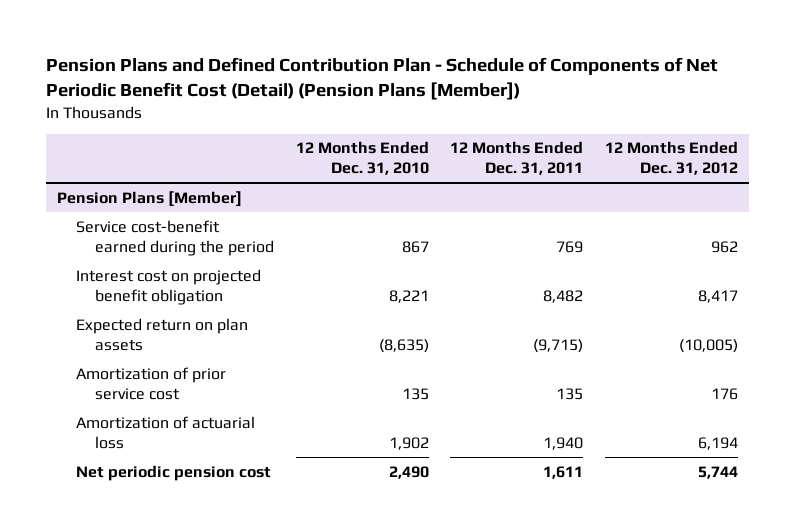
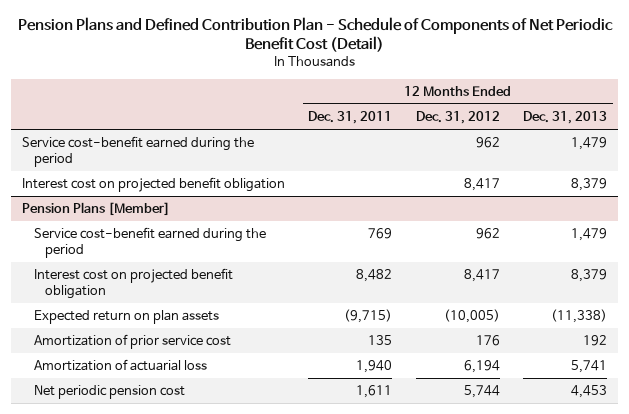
[45,56,718,100] Pension Plans and Defined Contribution Plan - Schedule of Components of Net Periodic Benefit Cost (Detail) (Pension Plans [Member]) -> [17,16,613,53] Pension Plans and Defined Contribution Plan - Schedule of Components of Net Periodic Benefit Cost (Detail)
[295,141,429,176] 12 Months Ended Dec. 31, 2010 -> none
none -> [522,110,607,124] Dec. 31, 2013
none -> [22,136,255,167] Service cost-benefit earned during the period
none -> [22,177,286,193] Interest cost on projected benefit obligation

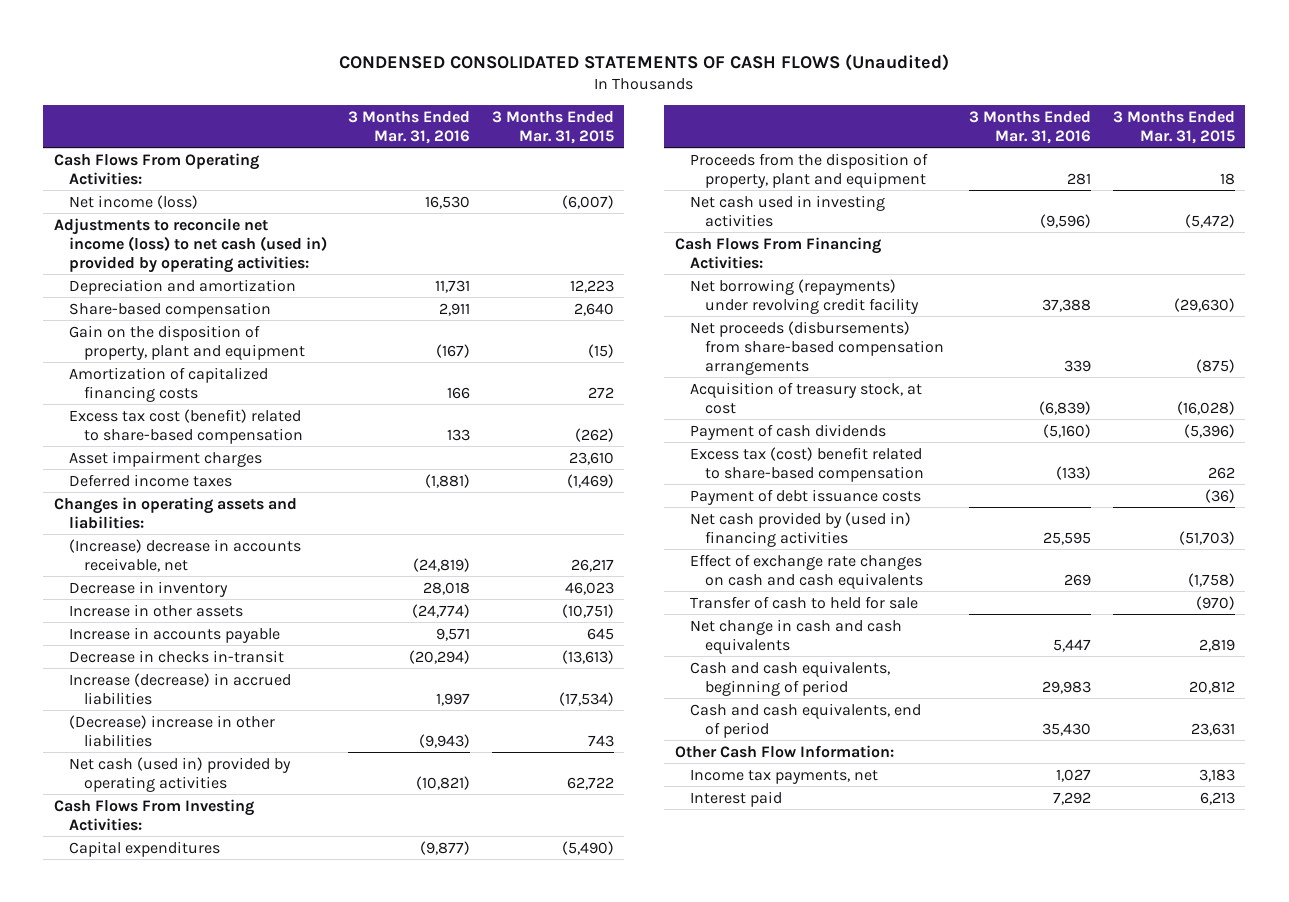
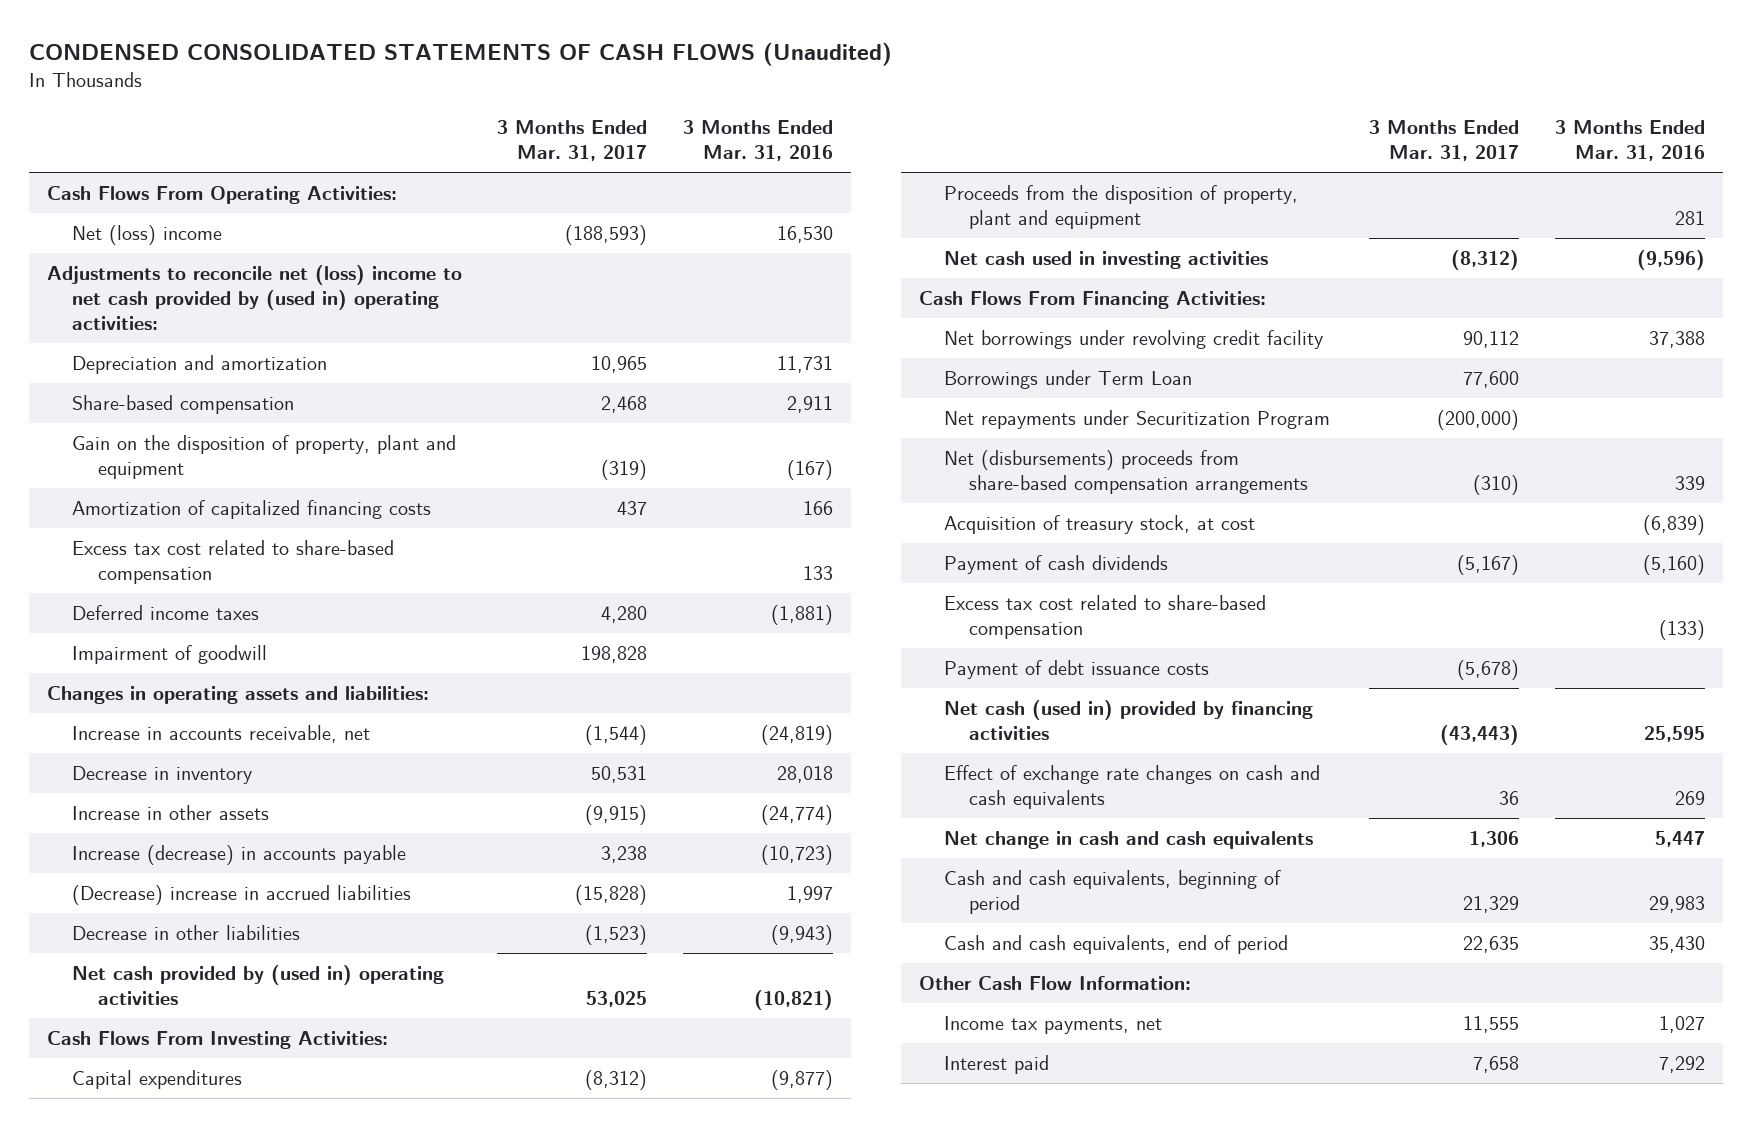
[491,110,614,144] 3 Months Ended Mar. 31, 2015 -> none
none -> [497,120,648,162] 3 Months Ended Mar. 31, 2017
[69,194,199,209] Net income (loss) -> [72,225,223,246] Net (loss) income
[53,217,328,273] Adjustments to reconcile net income (loss) to net cash (used in) provided by operating activities: -> [46,265,462,330] Adjustments to reconcile net (loss) income to net cash provided by (used in) operating activities:
[69,450,263,467] Asset impairment charges -> none
[69,408,304,444] Excess tax cost (benefit) related to share-based compensation -> [72,540,395,584] Excess tax cost related to share-based compensation
none -> [72,645,268,665] Impairment of goodwill
[69,538,302,572] (Increase) decrease in accounts receivable, net -> [72,725,371,744] Increase in accounts receivable, net
[69,649,285,663] Decrease in checks in-transit -> none
[69,626,281,643] Increase in accounts payable -> [72,845,407,866] Increase (decrease) in accounts payable
[436,627,471,641] 9,571 -> [761,845,834,866] (10,723)
[69,672,292,705] Increase (decrease) in accrued liabilities -> [72,885,412,906] (Decrease) increase in accrued liabilities
[69,714,276,747] (Decrease) increase in other liabilities -> [72,925,301,941] Decrease in other liabilities
[69,756,292,792] Net cash (used in) provided by operating activities -> [72,965,445,1005] Net cash provided by (used in) operating activities
[690,278,920,314] Net borrowing (repayments) under revolving credit facility -> [944,330,1324,350] Net borrowings under revolving credit facility
none -> [944,370,1193,390] Borrowings under Term Loan
none -> [944,410,1331,430] Net repayments under Securitization Program
[690,320,945,375] Net proceeds (disbursements) from share-based compensation arrangements -> [944,450,1309,494] Net (disbursements) proceeds from share-based compensation arrangements
[690,446,925,482] Excess tax (cost) benefit related to share-based compensation -> [944,595,1267,639] Excess tax cost related to share-based compensation
[690,511,912,547] Net cash provided by (used in) financing activities -> [944,700,1314,740] Net cash (used in) provided by financing activities
[690,595,919,609] Transfer of cash to held for sale -> none

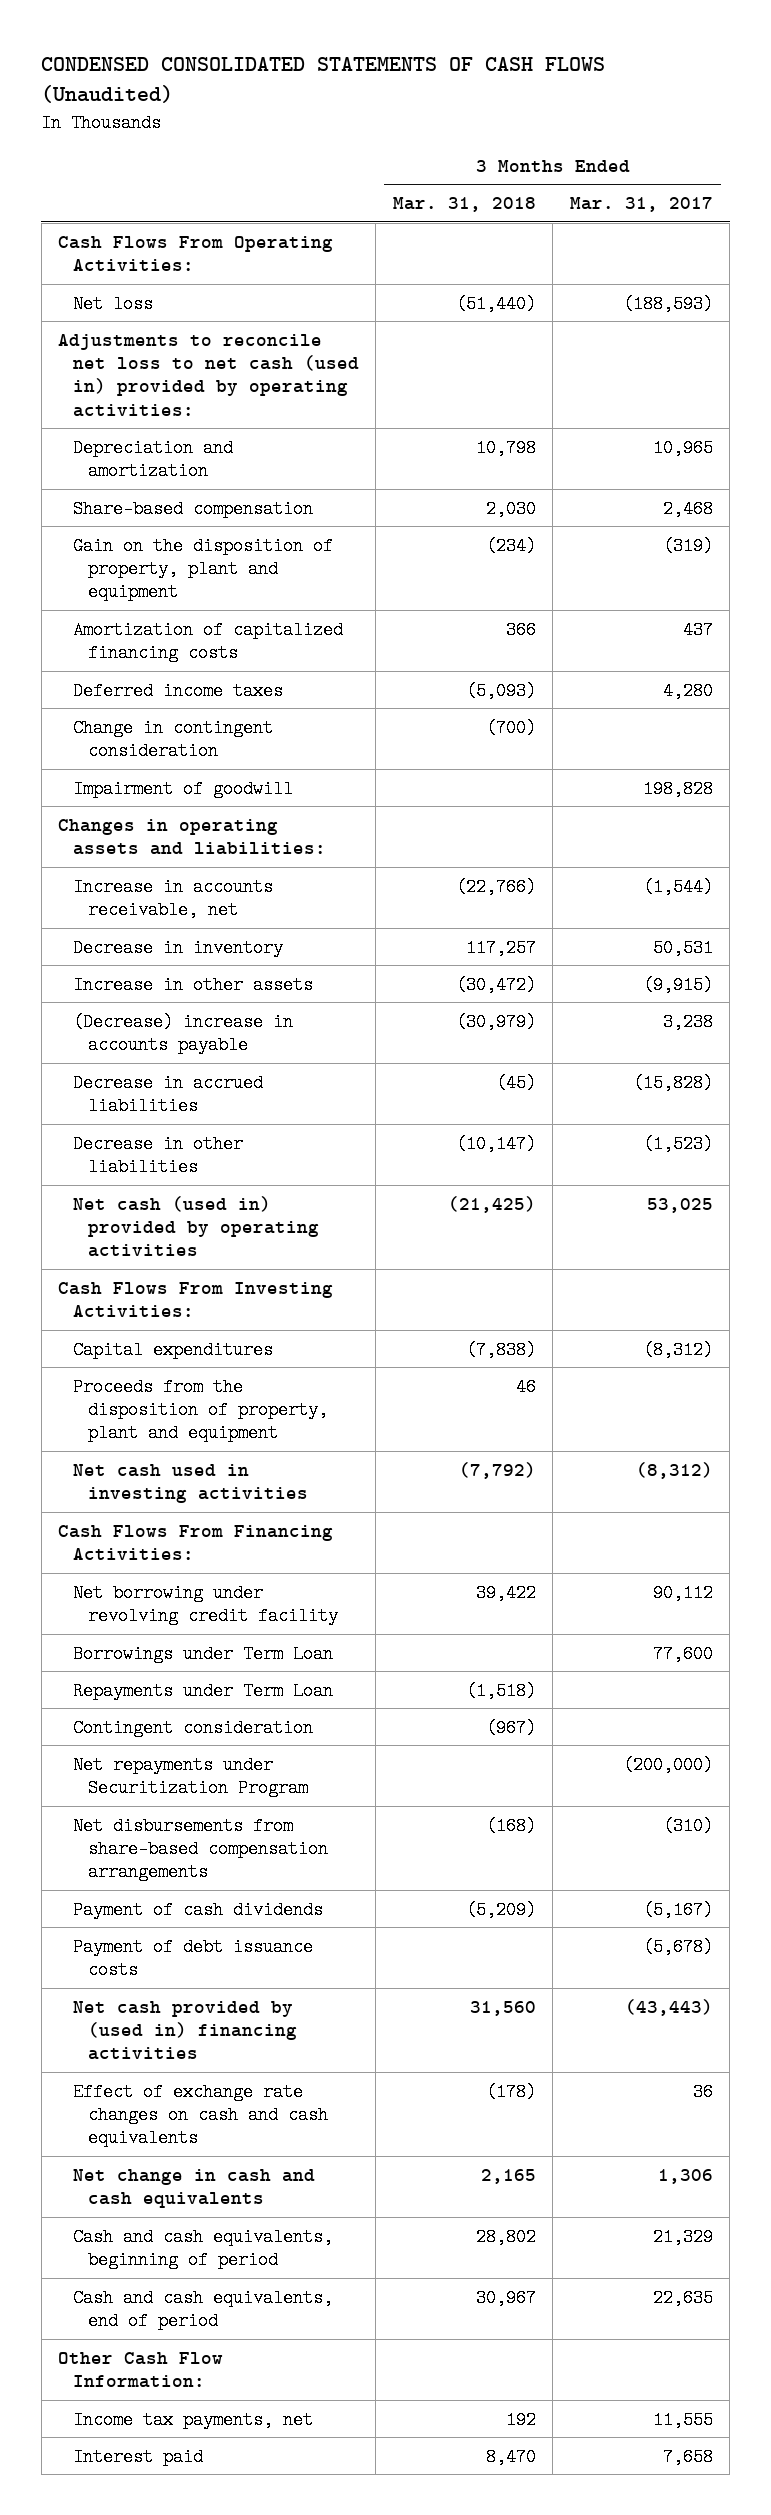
[683,120,834,162] 3 Months Ended Mar. 31, 2016 -> none
none -> [392,197,536,213] Mar. 31, 2018
[72,225,223,246] Net (loss) income -> [72,294,153,313] Net loss
[46,265,462,330] Adjustments to reconcile net (loss) income to net cash provided by (used in) operating activities: -> [58,333,359,417] Adjustments to reconcile net loss to net cash (used in) provided by operating activities:
[72,540,395,584] Excess tax cost related to share-based compensation -> none
none -> [72,718,273,760] Change in contingent consideration
[72,845,407,866] Increase (decrease) in accounts payable -> [72,1012,293,1054] (Decrease) increase in accounts payable
[72,885,412,906] (Decrease) increase in accrued liabilities -> [72,1073,263,1115] Decrease in accrued liabilities
[72,965,445,1005] Net cash provided by (used in) operating activities -> [72,1195,319,1258] Net cash (used in) provided by operating activities
[944,330,1324,350] Net borrowings under revolving credit facility -> [72,1583,338,1625] Net borrowing under revolving credit facility
none -> [72,1681,333,1700] Repayments under Term Loan
none -> [72,1718,313,1737] Contingent consideration
[944,515,1256,535] Acquisition of treasury stock, at cost -> none
[944,450,1309,494] Net (disbursements) proceeds from share-based compensation arrangements -> [72,1816,328,1882] Net disbursements from share-based compensation arrangements
[944,595,1267,639] Excess tax cost related to share-based compensation -> none
[944,700,1314,740] Net cash (used in) provided by financing activities -> [72,2000,297,2061] Net cash provided by (used in) financing activities

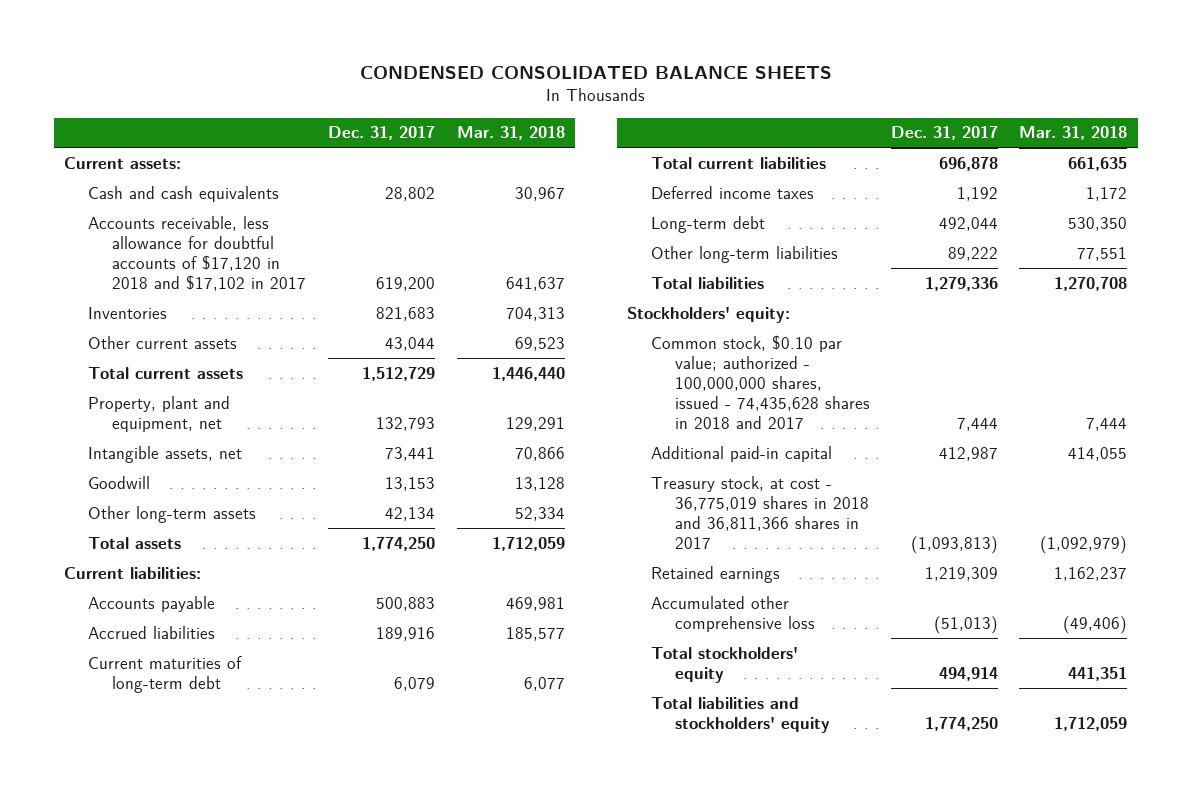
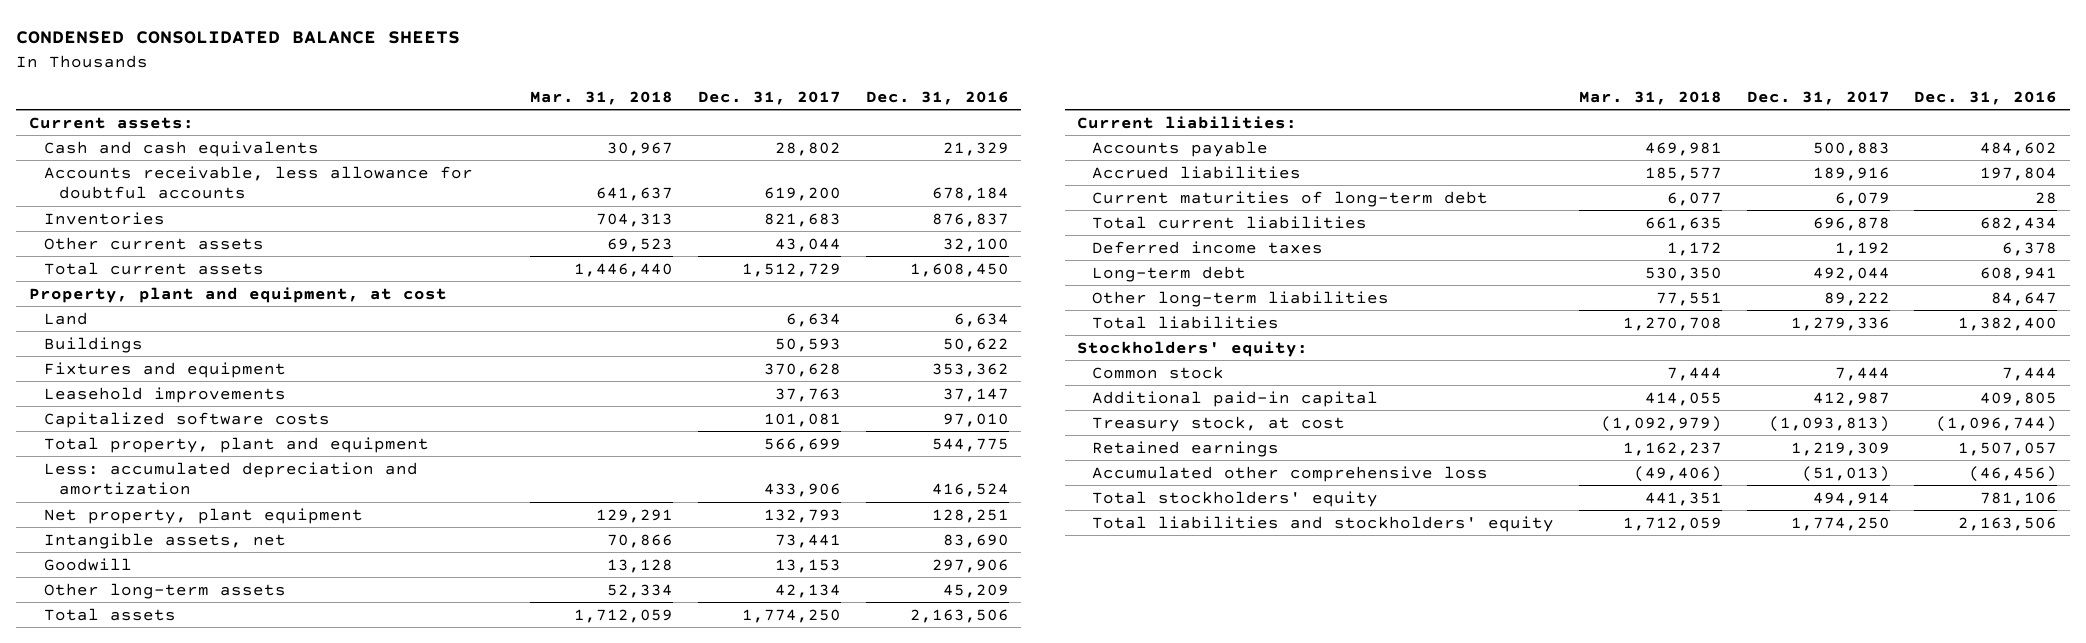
none -> [865,90,1009,105] Dec. 31, 2016
[87,215,306,291] Accounts receivable, less allowance for doubtful accounts of $17,120 in 2018 and $17,102 in 2017 -> [43,165,473,200] Accounts receivable, less allowance for doubtful accounts
none -> [28,286,447,303] Property, plant and equipment, at cost
none -> [43,311,88,325] Land
none -> [43,336,143,353] Buildings
none -> [43,361,286,378] Fixtures and equipment
none -> [43,386,286,403] Leasehold improvements
none -> [43,411,330,428] Capitalized software costs
none -> [43,436,429,453] Total property, plant and equipment
none -> [43,461,418,496] Less: accumulated depreciation and amortization
[87,395,230,432] Property, plant and equipment, net -> [43,507,363,524] Net property, plant equipment
[650,334,870,429] Common stock, $0.10 par value; authorized - 100,000,000 shares, issued - 74,435,628 shares in 2018 and 2017 -> [1092,365,1225,379] Common stock
[650,475,869,549] Treasury stock, at cost - 36,775,019 shares in 2018 and 36,811,366 shares in 2017 -> [1092,415,1346,432] Treasury stock, at cost

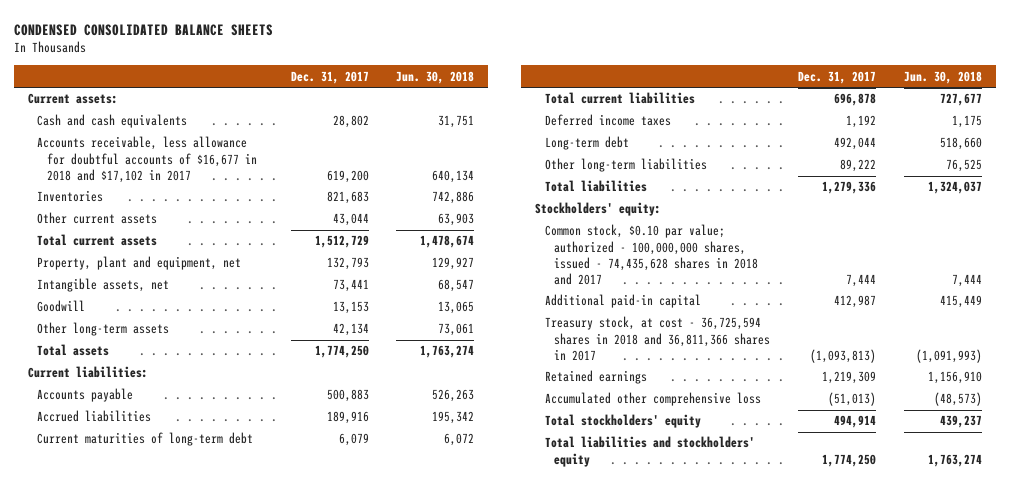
[530,90,674,105] Mar. 31, 2018 -> none
[865,90,1009,105] Dec. 31, 2016 -> none
none -> [396,70,475,84] Jun. 30, 2018
[43,165,473,200] Accounts receivable, less allowance for doubtful accounts -> [37,136,257,183] Accounts receivable, less allowance for doubtful accounts of $16,677 in 2018 and $17,102 in 2017
[28,286,447,303] Property, plant and equipment, at cost -> none
[43,311,88,325] Land -> none
[43,336,143,353] Buildings -> none
[43,361,286,378] Fixtures and equipment -> none
[43,386,286,403] Leasehold improvements -> none
[43,411,330,428] Capitalized software costs -> none
[43,436,429,453] Total property, plant and equipment -> none
[43,461,418,496] Less: accumulated depreciation and amortization -> none
[43,507,363,524] Net property, plant equipment -> [37,256,242,271] Property, plant and equipment, net
[1092,365,1225,379] Common stock -> [544,224,758,286] Common stock, $0.10 par value; authorized - 100,000,000 shares, issued - 74,435,628 shares in 2018 and 2017
[1092,415,1346,432] Treasury stock, at cost -> [544,316,770,361] Treasury stock, at cost - 36,725,594 shares in 2018 and 36,811,366 shares in 2017

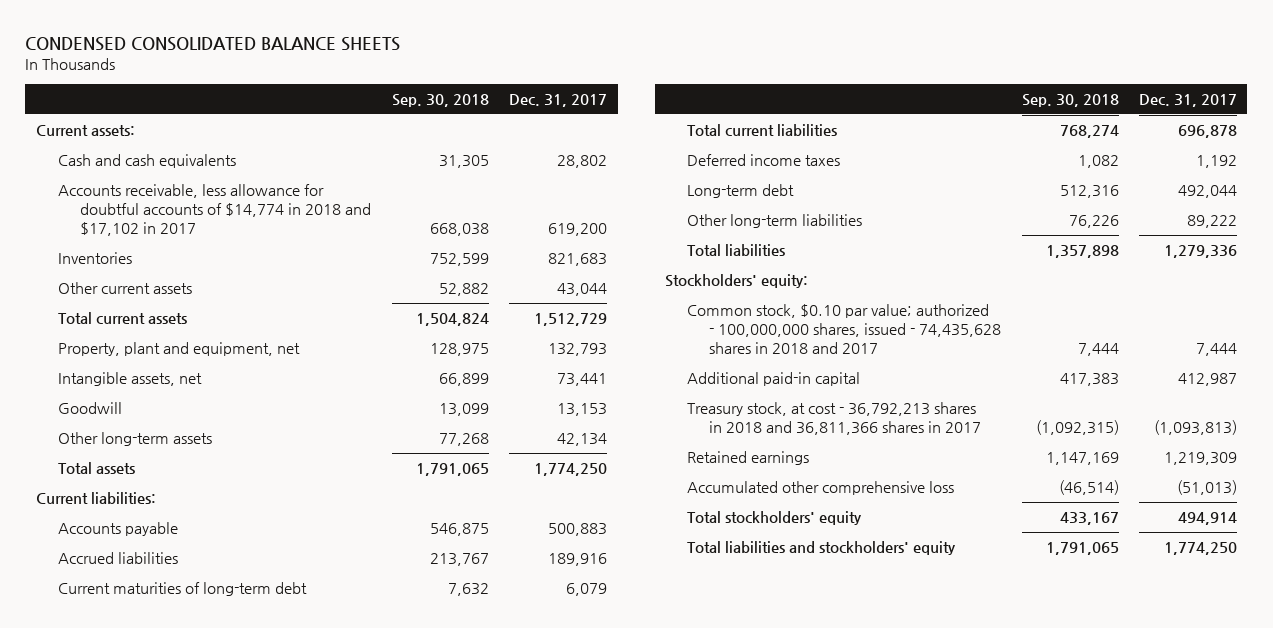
[396,70,475,84] Jun. 30, 2018 -> none
none -> [392,94,490,108] Sep. 30, 2018
[37,136,257,183] Accounts receivable, less allowance for doubtful accounts of $16,677 in 2018 and $17,102 in 2017 -> [57,184,371,237] Accounts receivable, less allowance for doubtful accounts of $14,774 in 2018 and $17,102 in 2017
[544,316,770,361] Treasury stock, at cost - 36,725,594 shares in 2018 and 36,811,366 shares in 2017 -> [687,402,982,436] Treasury stock, at cost - 36,792,213 shares in 2018 and 36,811,366 shares in 2017

